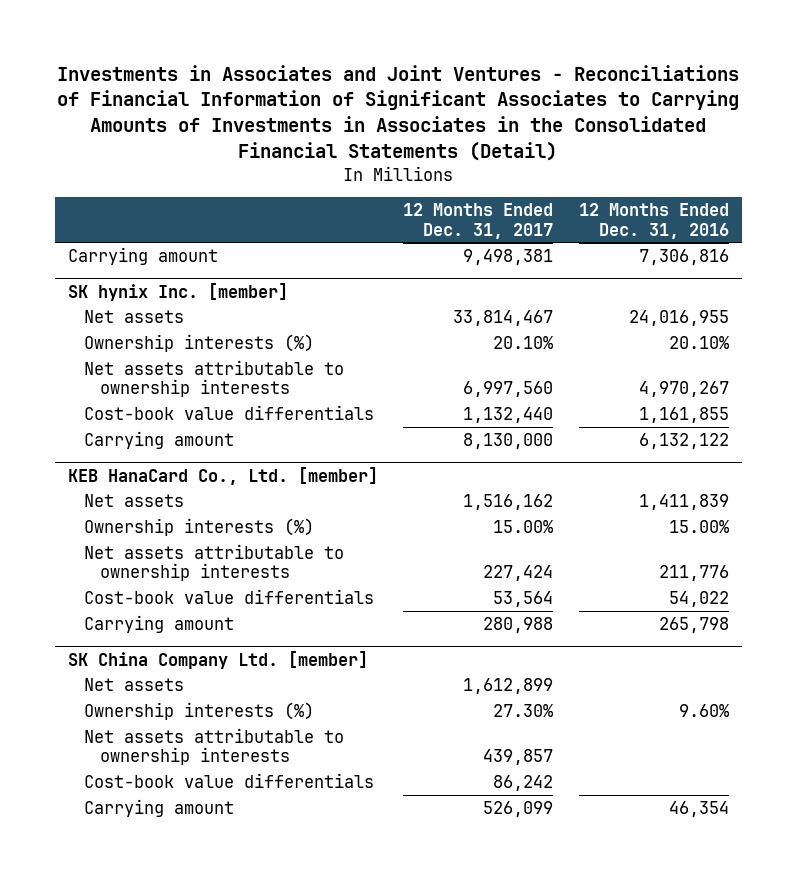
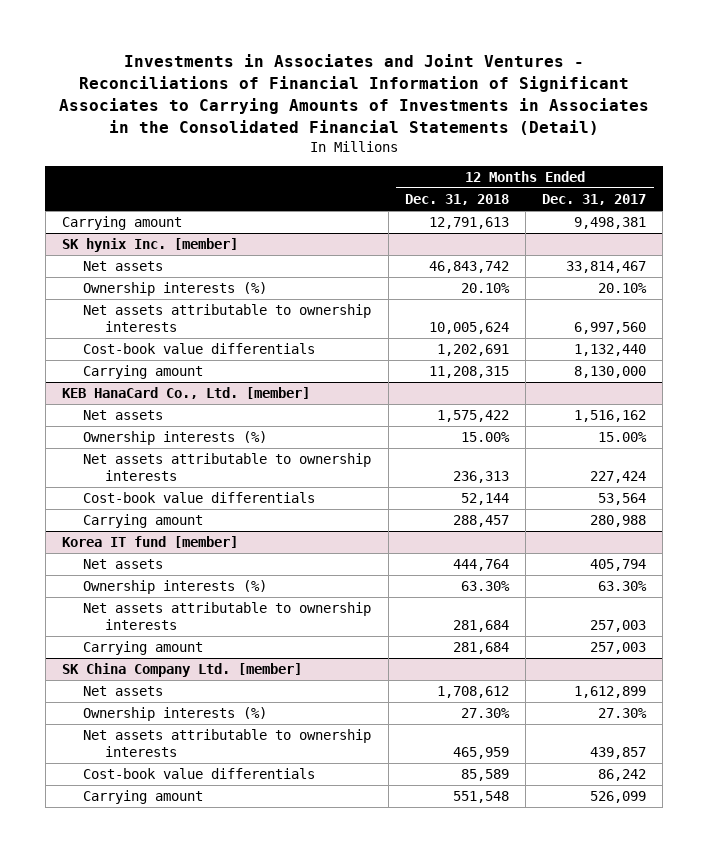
[579,203,730,239] 12 Months Ended Dec. 31, 2016 -> none
none -> [404,194,509,206] Dec. 31, 2018
none -> [61,536,238,549] Korea IT fund [member]
none -> [83,559,164,570] Net assets
none -> [83,580,268,595] Ownership interests (%)
none -> [83,602,372,630] Net assets attributable to ownership interests
none -> [83,641,204,656] Carrying amount

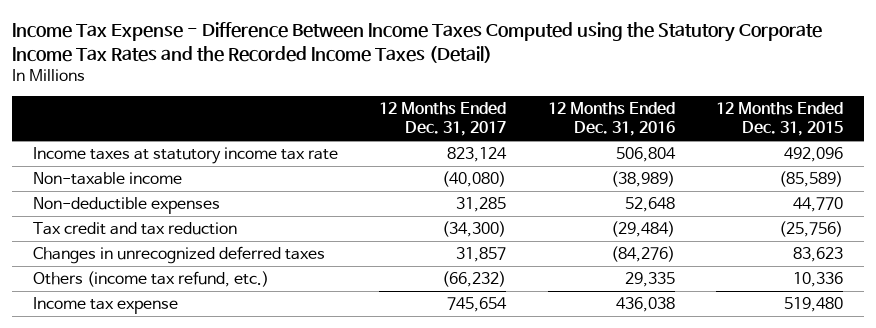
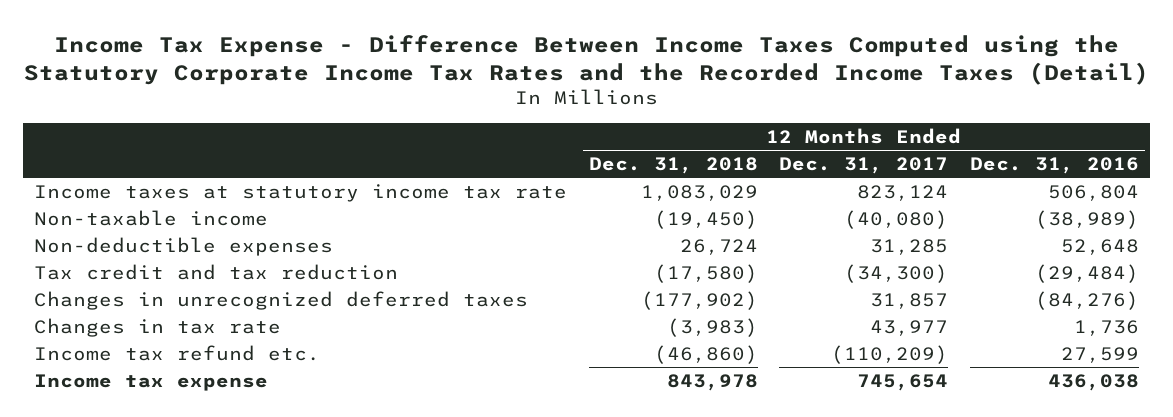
[716,102,844,137] 12 Months Ended Dec. 31, 2015 -> none
none -> [588,157,758,175] Dec. 31, 2018
none -> [34,318,282,338] Changes in tax rate
[32,271,269,288] Others (income tax refund, etc.) -> [34,345,321,362] Income tax refund etc.
[442,271,507,288] (66,232) -> [831,345,949,365] (110,209)
[624,272,675,288] 29,335 -> [1061,347,1140,364] 27,599

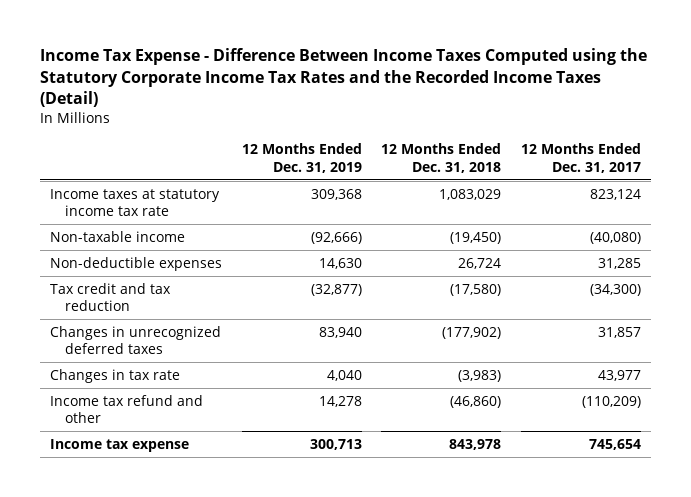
[970,157,1140,175] Dec. 31, 2016 -> none
none -> [241,143,362,173] 12 Months Ended Dec. 31, 2019
[34,345,321,362] Income tax refund etc. -> [49,394,203,424] Income tax refund and other

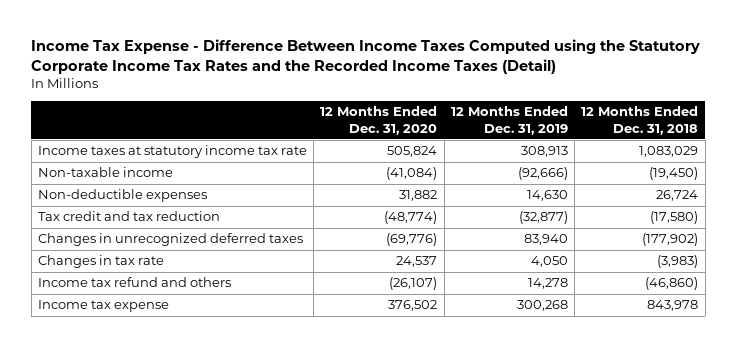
[521,143,642,173] 12 Months Ended Dec. 31, 2017 -> none
none -> [320,106,438,135] 12 Months Ended Dec. 31, 2020
[310,188,362,200] 309,368 -> [520,146,568,158] 308,913
[326,369,362,381] 4,040 -> [530,256,568,268] 4,050
[49,394,203,424] Income tax refund and other -> [38,277,232,288] Income tax refund and others
[309,438,362,450] 300,713 -> [516,300,568,312] 300,268

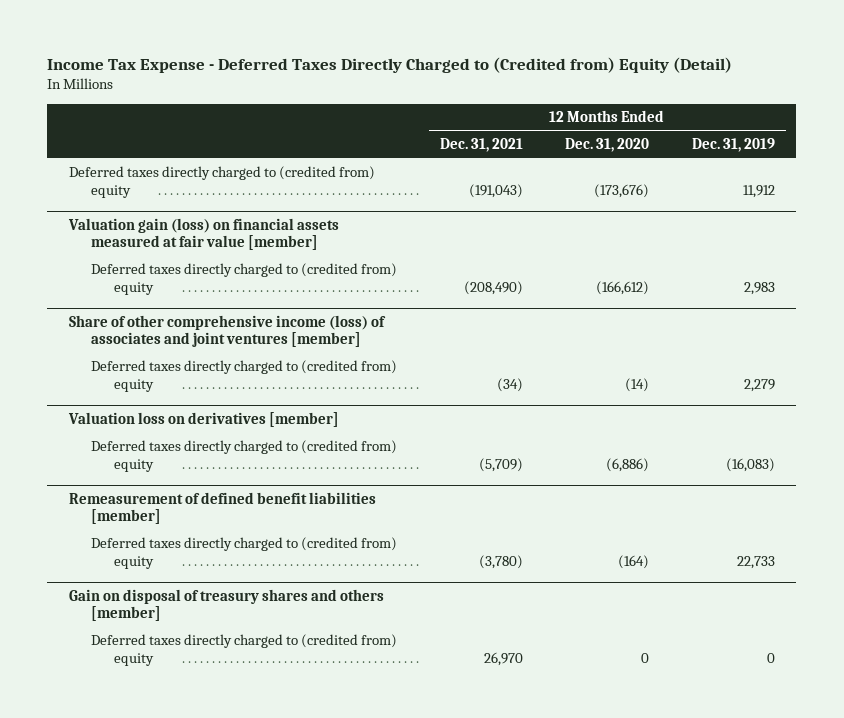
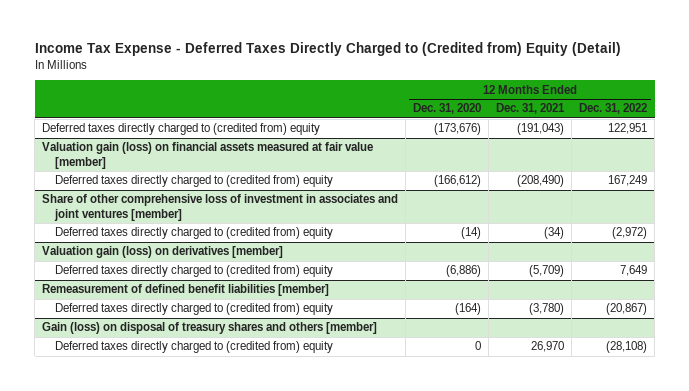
[692,138,776,153] Dec. 31, 2019 -> none
none -> [579,103,648,115] Dec. 31, 2022
[68,315,386,348] Share of other comprehensive income (loss) of associates and joint ventures [member] -> [42,194,399,221] Share of other comprehensive loss of investment in associates and joint ventures [member]
[67,412,339,428] Valuation loss on derivatives [member] -> [42,246,284,259] Valuation gain (loss) on derivatives [member]
[68,589,384,622] Gain on disposal of treasury shares and others [member] -> [42,322,378,335] Gain (loss) on disposal of treasury shares and others [member]

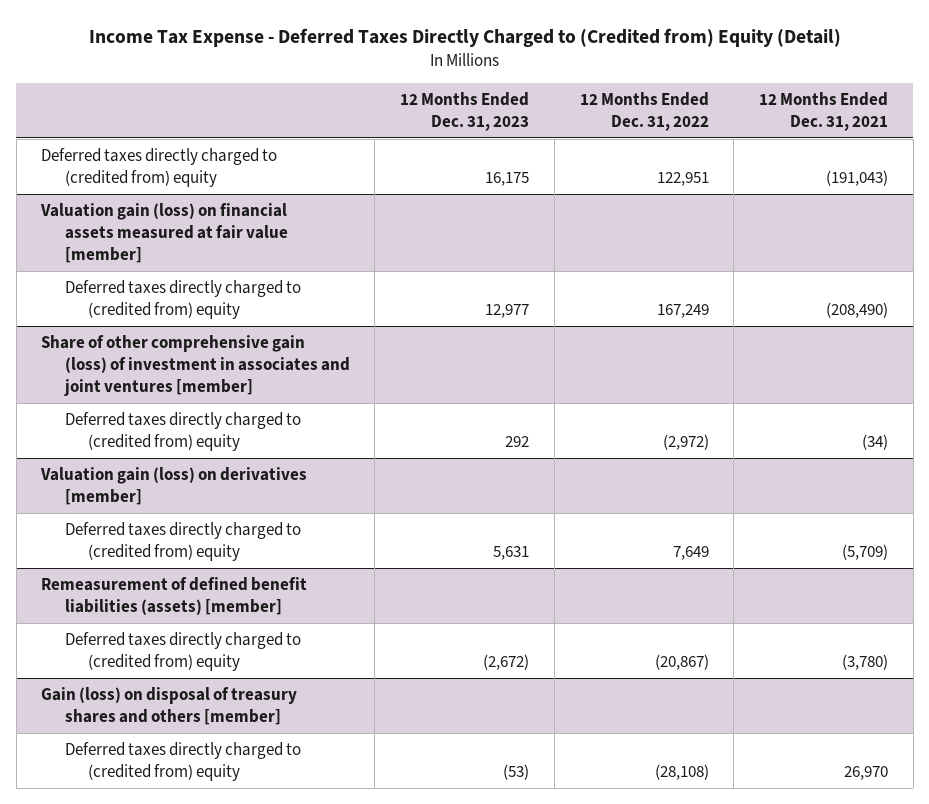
[413,103,482,115] Dec. 31, 2020 -> none
none -> [400,92,530,131] 12 Months Ended Dec. 31, 2023
[42,194,399,221] Share of other comprehensive loss of investment in associates and joint ventures [member] -> [41,335,350,397] Share of other comprehensive gain (loss) of investment in associates and joint ventures [member]
[42,284,330,297] Remeasurement of defined benefit liabilities [member] -> [41,577,308,616] Remeasurement of defined benefit liabilities (assets) [member]

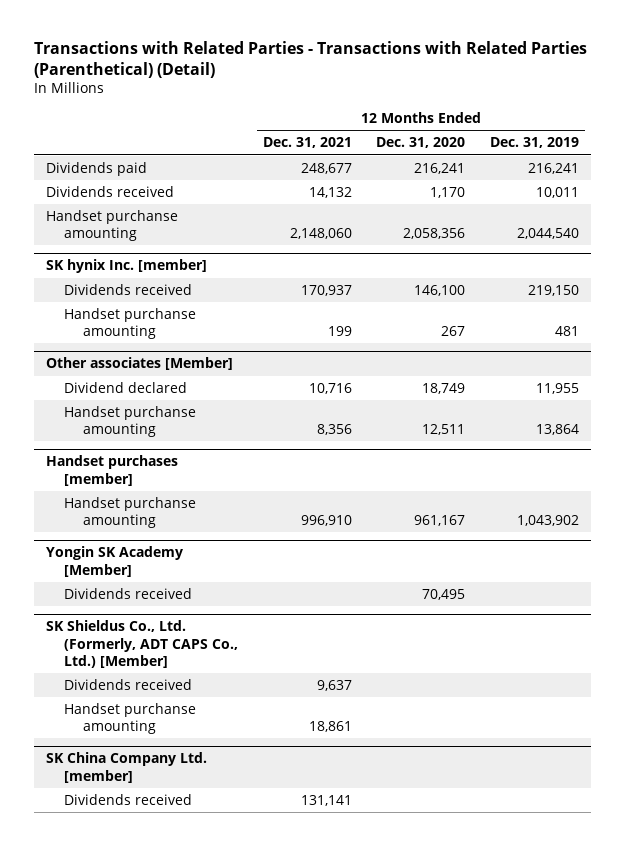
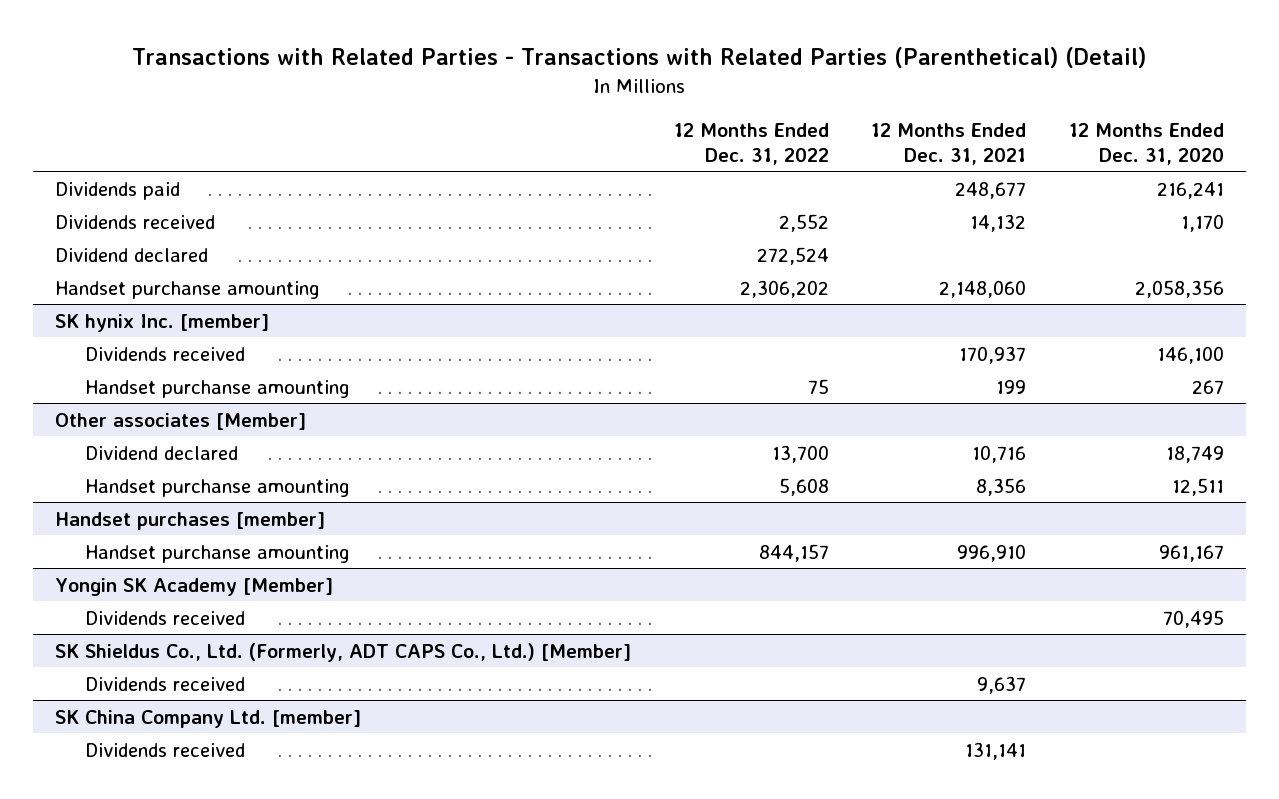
[489,137,579,149] Dec. 31, 2019 -> none
none -> [673,122,829,165] 12 Months Ended Dec. 31, 2022
none -> [54,247,208,262] Dividend declared
[64,702,197,735] Handset purchanse amounting -> none

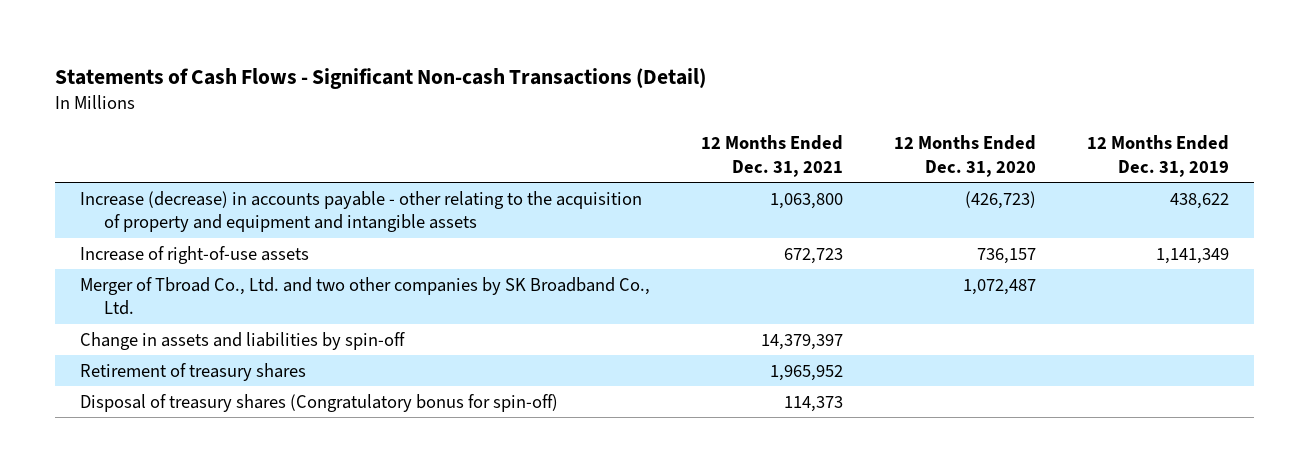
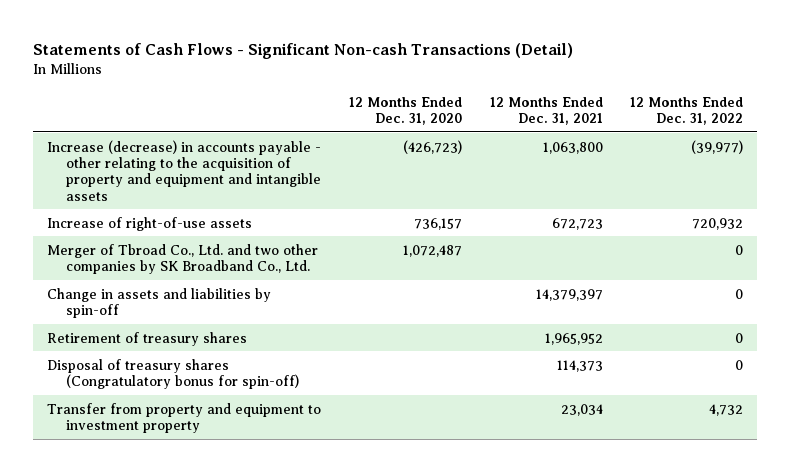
[1086,135,1229,177] 12 Months Ended Dec. 31, 2019 -> none
none -> [630,96,744,126] 12 Months Ended Dec. 31, 2022
none -> [47,402,322,433] Transfer from property and equipment to investment property

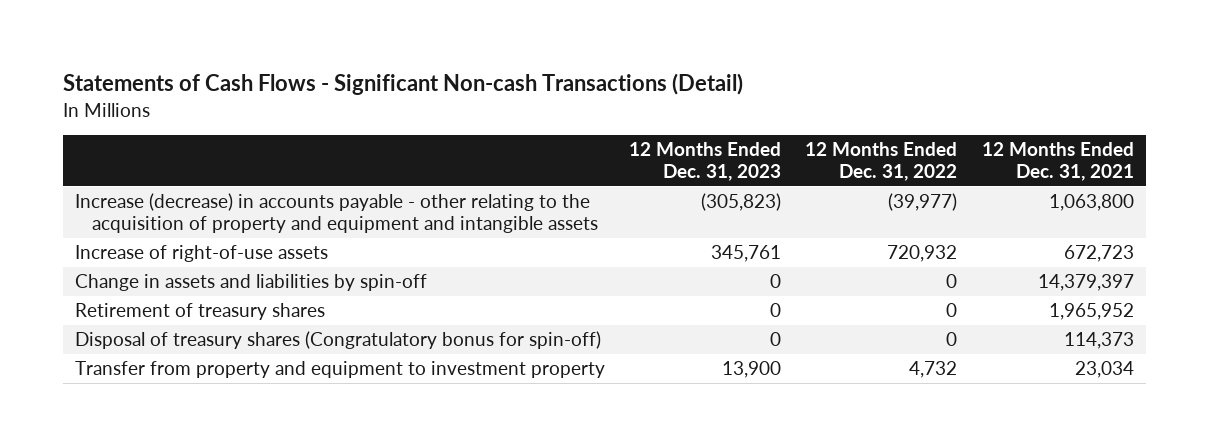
[349,96,463,126] 12 Months Ended Dec. 31, 2020 -> none
none -> [629,142,782,181] 12 Months Ended Dec. 31, 2023
[47,243,319,274] Merger of Tbroad Co., Ltd. and two other companies by SK Broadband Co., Ltd. -> none

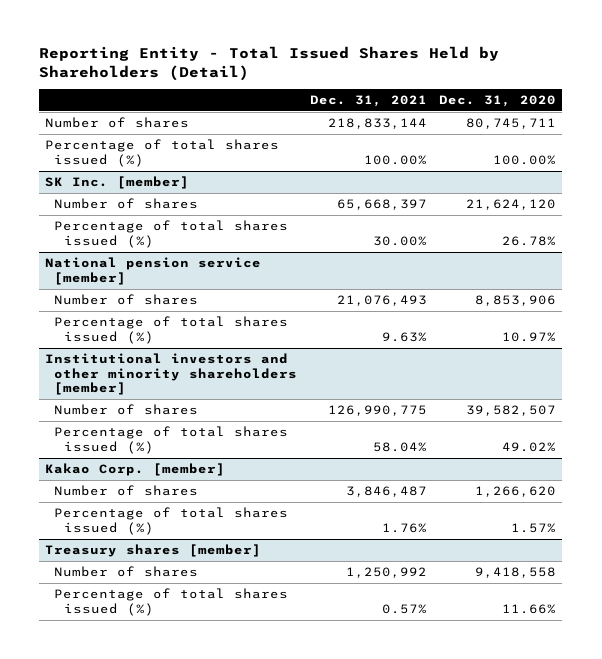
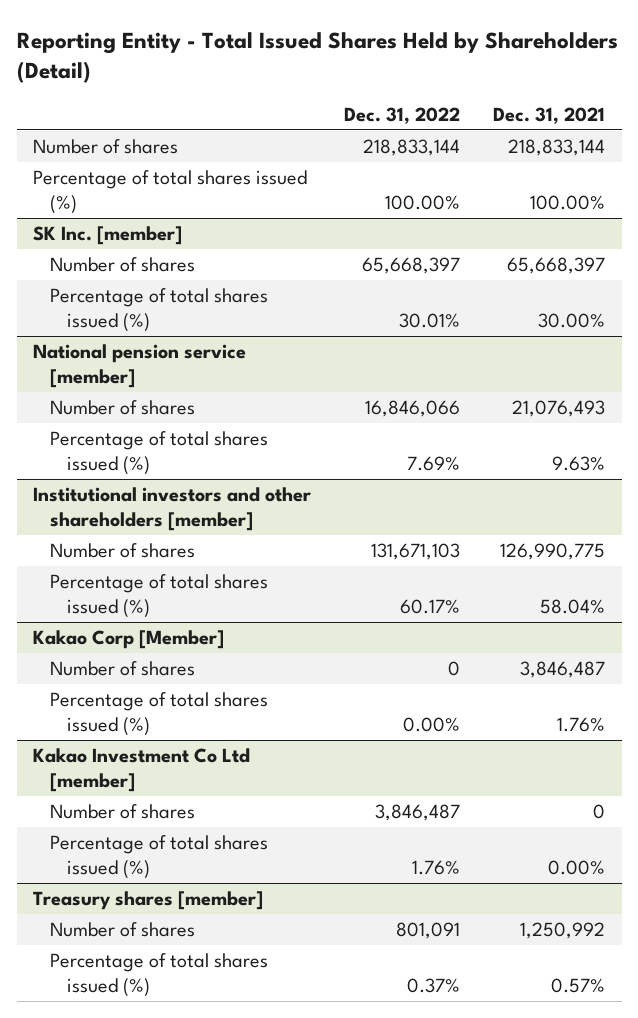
[439,94,557,107] Dec. 31, 2020 -> none
none -> [344,106,461,124] Dec. 31, 2022
[45,353,298,396] Institutional investors and other minority shareholders [member] -> [33,487,312,531] Institutional investors and other shareholders [member]
[45,463,226,477] Kakao Corp. [member] -> [33,630,225,650] Kakao Corp [Member]
none -> [33,748,251,792] Kakao Investment Co Ltd [member]
none -> [50,804,196,820] Number of shares
none -> [50,835,269,879] Percentage of total shares issued (%)

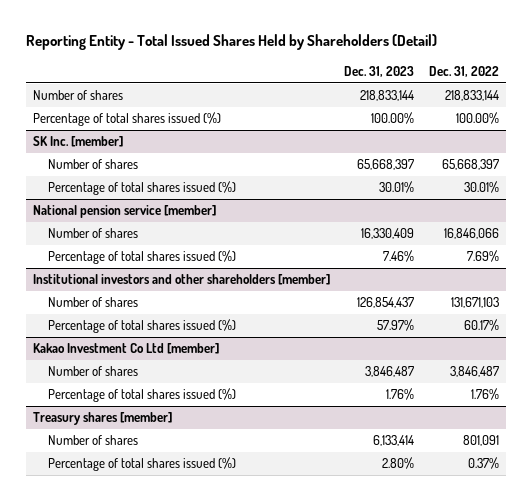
[493,106,606,124] Dec. 31, 2021 -> none
none -> [344,66,415,78] Dec. 31, 2023
[33,630,225,650] Kakao Corp [Member] -> none
[50,661,196,677] Number of shares -> none
[50,692,269,736] Percentage of total shares issued (%) -> none

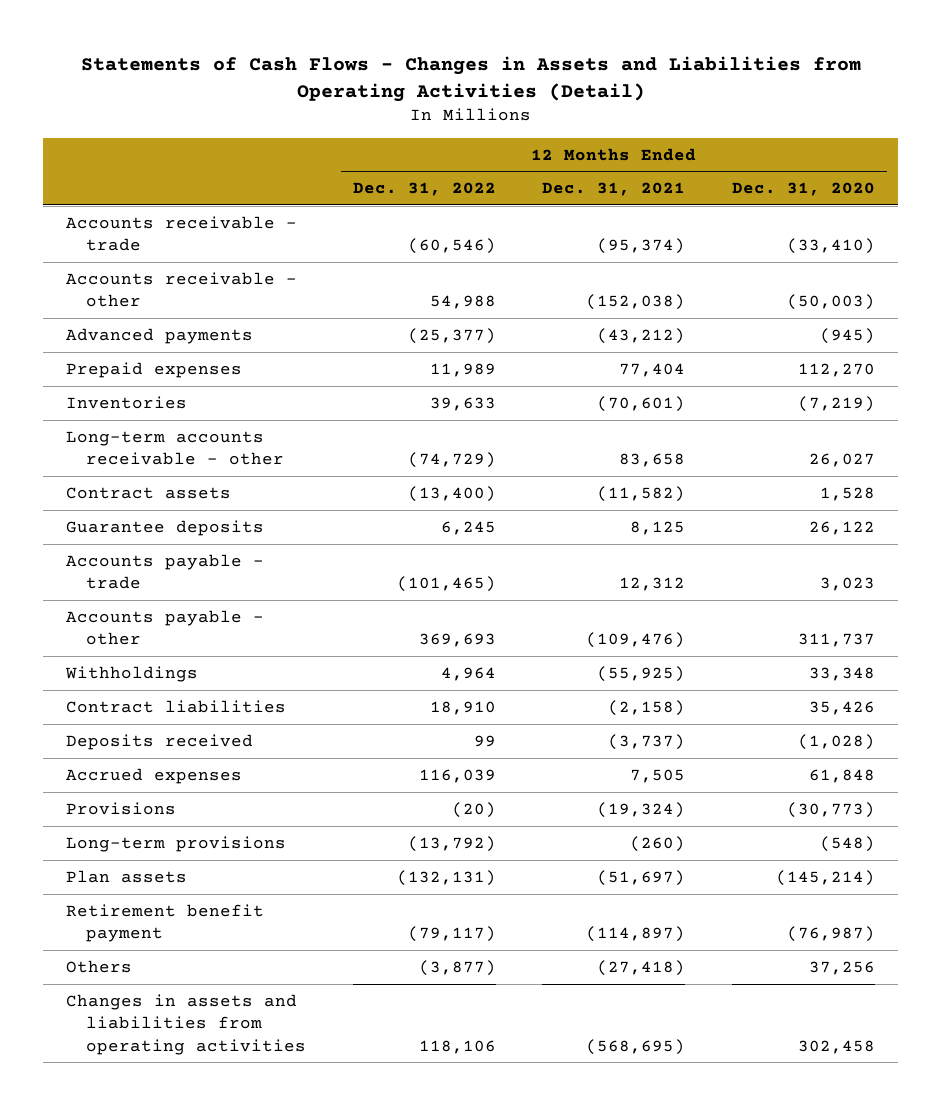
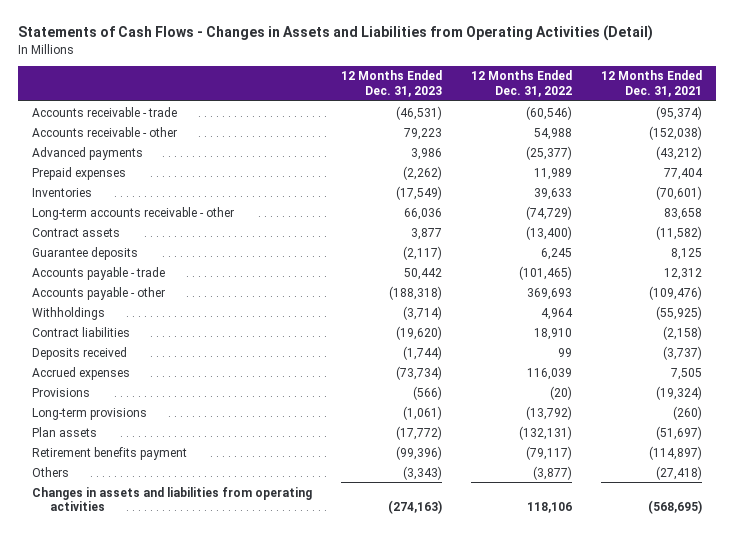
[732,182,876,197] Dec. 31, 2020 -> none
none -> [341,70,443,97] 12 Months Ended Dec. 31, 2023
[66,903,265,943] Retirement benefit payment -> [32,446,188,460] Retirement benefits payment

